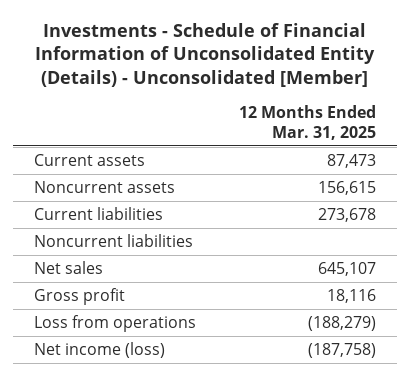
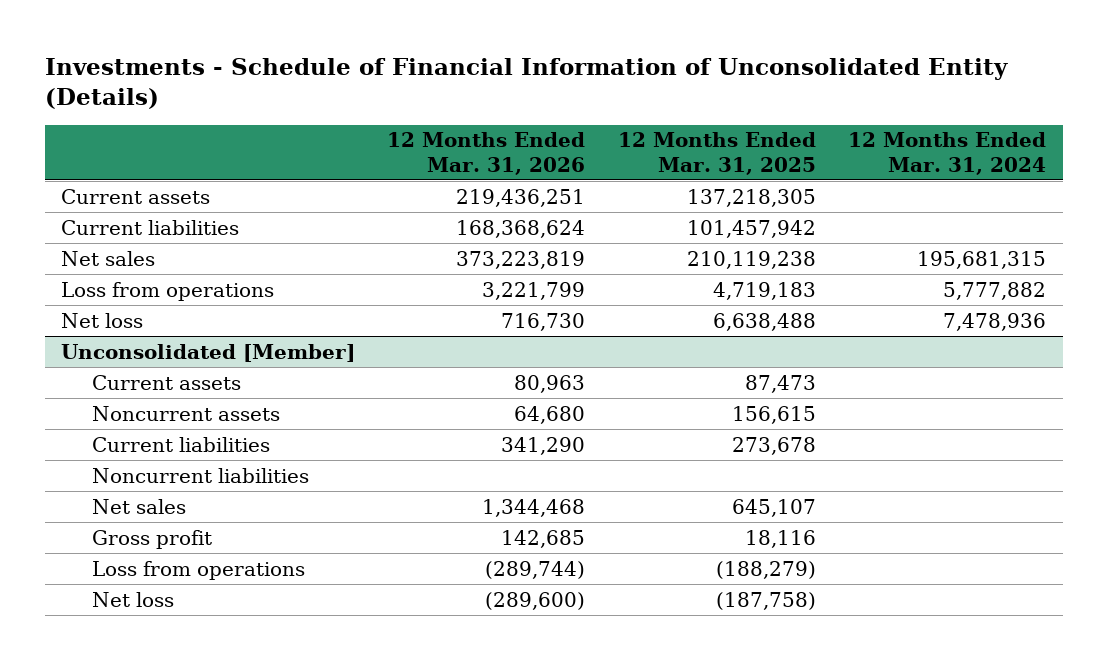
[35,22,376,87] Investments - Schedule of Financial Information of Unconsolidated Entity (Details) - Unconsolidated [Member] -> [44,58,1008,110] Investments - Schedule of Financial Information of Unconsolidated Entity (Details)
none -> [387,132,586,175] 12 Months Ended Mar. 31, 2026
none -> [848,132,1047,175] 12 Months Ended Mar. 31, 2024
none -> [60,188,210,204] Current assets
none -> [60,219,239,235] Current liabilities
none -> [60,250,155,266] Net sales
none -> [60,281,274,301] Loss from operations
none -> [60,312,143,328] Net loss
none -> [60,343,355,362] Unconsolidated [Member]
[34,341,166,358] Net income (loss) -> [91,591,174,607] Net loss

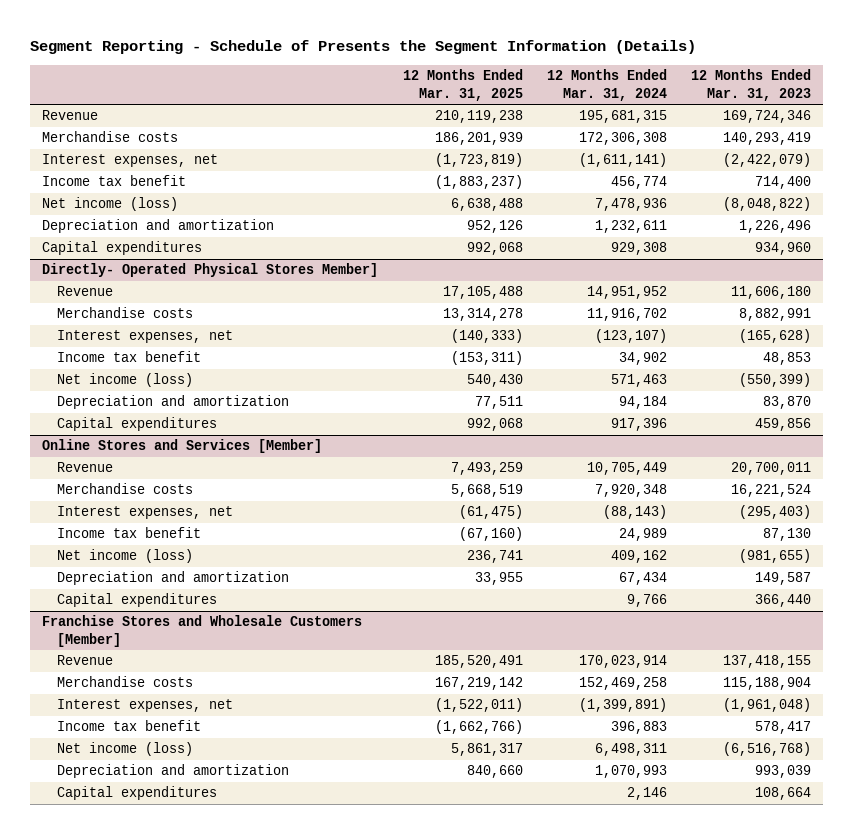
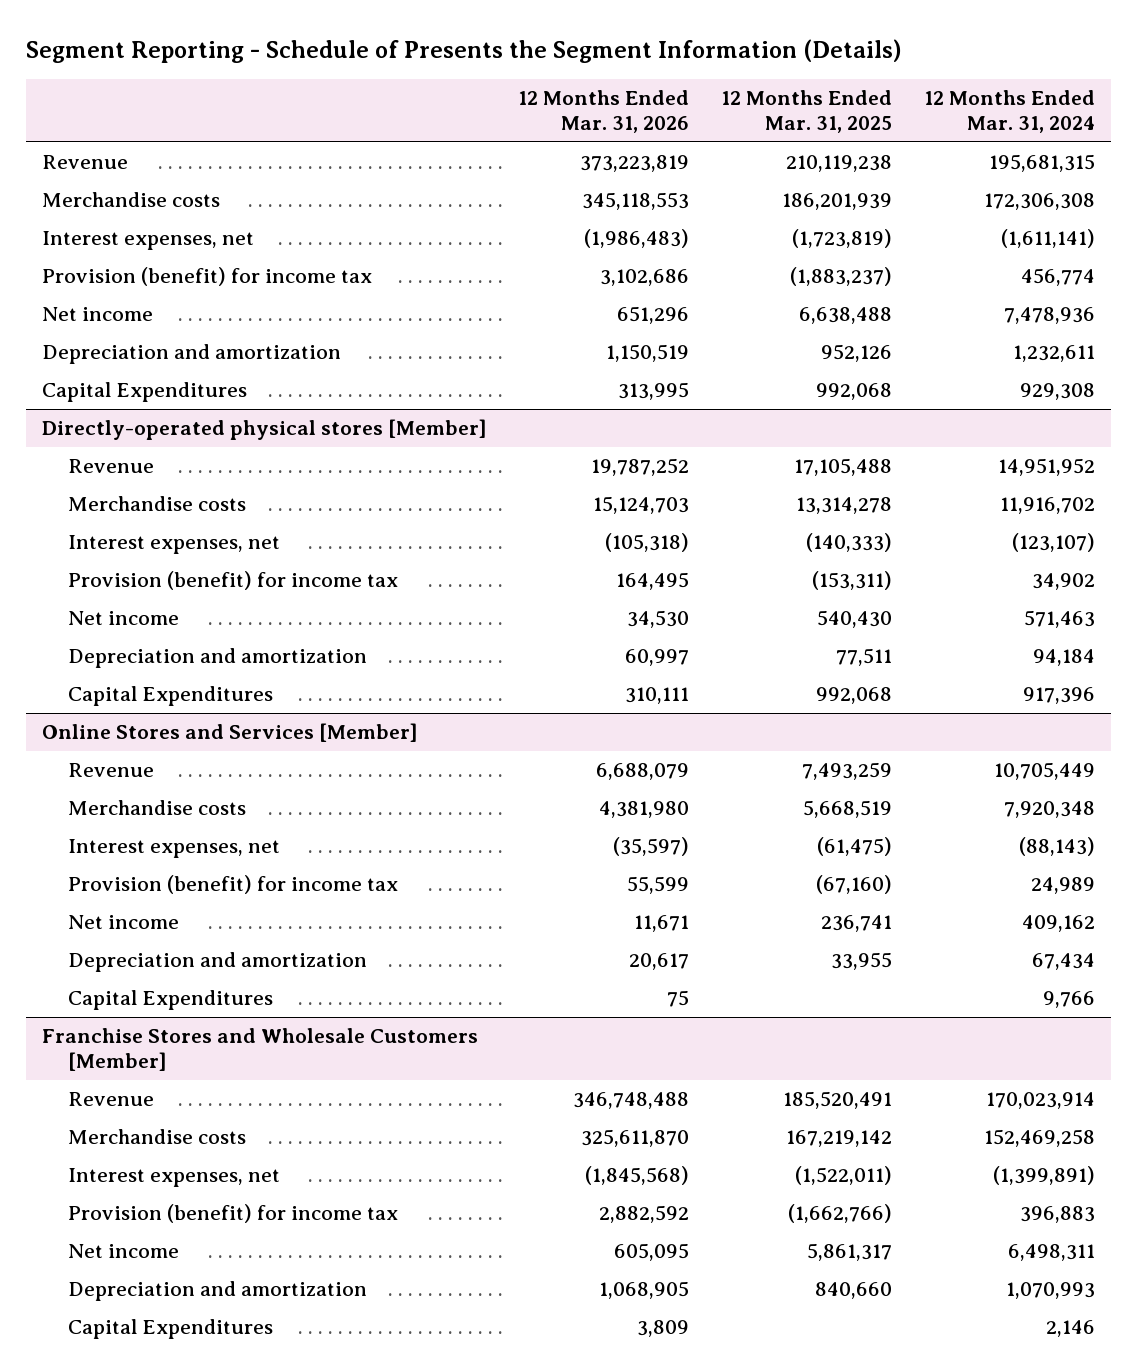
[691,69,812,101] 12 Months Ended Mar. 31, 2023 -> none
none -> [518,89,690,133] 12 Months Ended Mar. 31, 2026
[42,175,187,187] Income tax benefit -> [41,267,372,287] Provision (benefit) for income tax
[42,197,179,212] Net income (loss) -> [41,307,153,322] Net income
[42,241,203,256] Capital expenditures -> [41,382,247,403] Capital Expenditures
[42,263,379,278] Directly- Operated Physical Stores Member] -> [41,419,487,441] Directly-operated physical stores [Member]
[56,351,201,363] Income tax benefit -> [67,571,398,591] Provision (benefit) for income tax
[56,373,193,388] Net income (loss) -> [67,611,179,626] Net income
[56,417,217,432] Capital expenditures -> [67,686,273,707] Capital Expenditures
[56,527,201,539] Income tax benefit -> [67,875,398,895] Provision (benefit) for income tax
[56,549,193,564] Net income (loss) -> [67,915,179,930] Net income
[56,593,217,608] Capital expenditures -> [67,990,273,1011] Capital Expenditures
[56,720,201,732] Income tax benefit -> [67,1204,398,1224] Provision (benefit) for income tax
[56,742,193,757] Net income (loss) -> [67,1244,179,1259] Net income
[56,786,217,801] Capital expenditures -> [67,1319,273,1340] Capital Expenditures

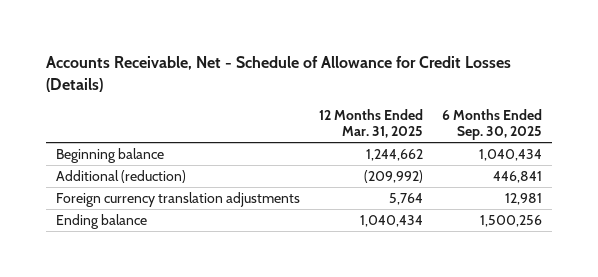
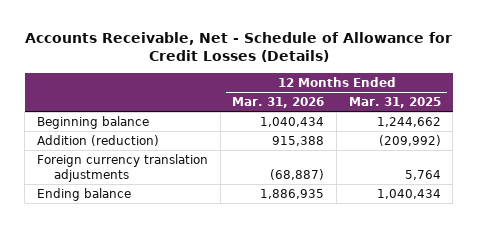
[442,108,543,141] 6 Months Ended Sep. 30, 2025 -> none
none -> [232,96,325,108] Mar. 31, 2026
[55,169,186,183] Additional (reduction) -> [36,134,159,146] Addition (reduction)

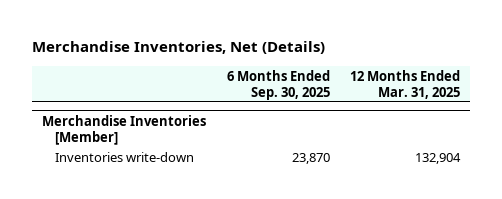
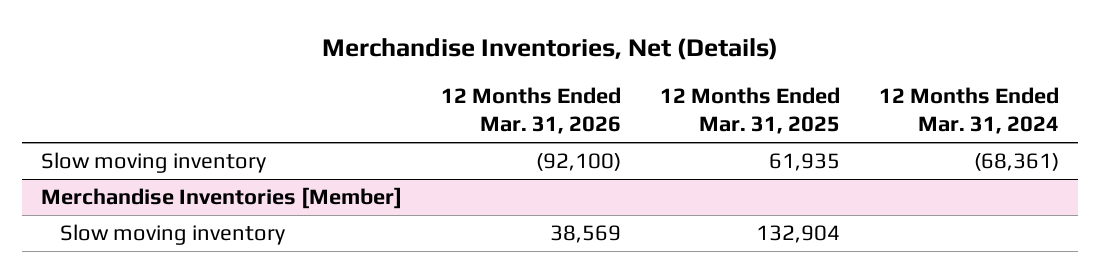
[226,69,330,100] 6 Months Ended Sep. 30, 2025 -> none
none -> [441,87,622,135] 12 Months Ended Mar. 31, 2026
none -> [878,87,1059,135] 12 Months Ended Mar. 31, 2024
none -> [41,151,267,173] Slow moving inventory
[54,151,194,162] Inventories write-down -> [60,223,286,245] Slow moving inventory

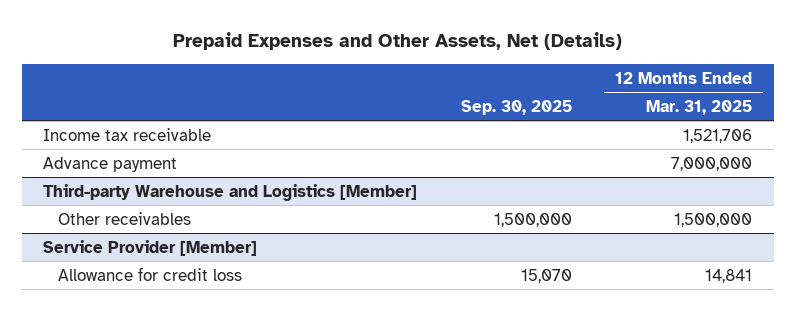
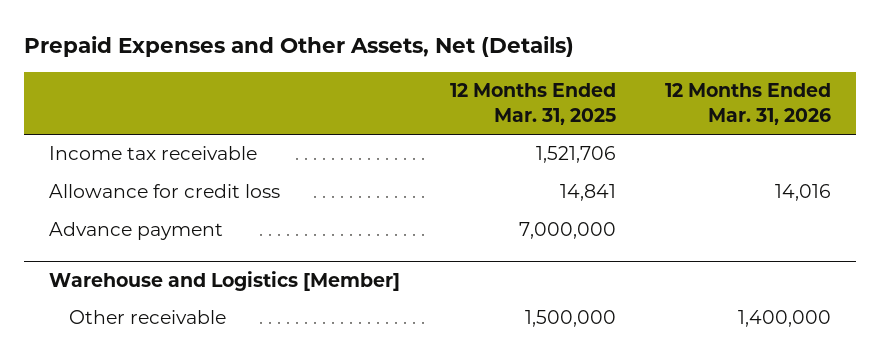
[460,99,572,115] Sep. 30, 2025 -> none
none -> [665,83,832,125] 12 Months Ended Mar. 31, 2026
[43,183,418,201] Third-party Warehouse and Logistics [Member] -> none
[57,211,191,225] Other receivables -> none
[43,239,258,256] Service Provider [Member] -> none
[43,156,178,172] Advance payment -> [48,222,223,241] Advance payment
none -> [48,270,400,291] Warehouse and Logistics [Member]
none -> [68,310,226,325] Other receivable

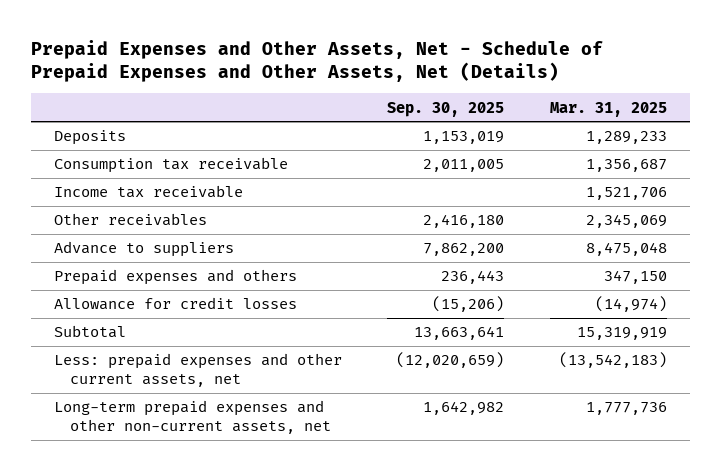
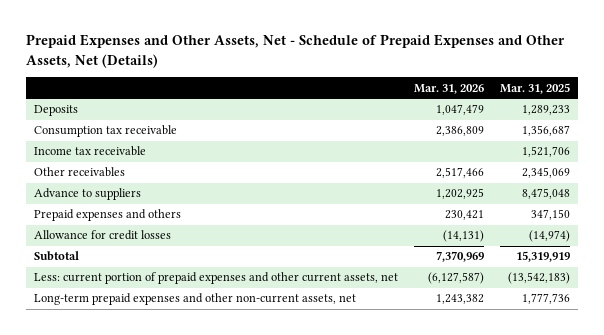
[387,101,505,117] Sep. 30, 2025 -> none
none -> [413,83,484,94] Mar. 31, 2026
[53,353,342,388] Less: prepaid expenses and other current assets, net -> [33,272,398,285] Less: current portion of prepaid expenses and other current assets, net

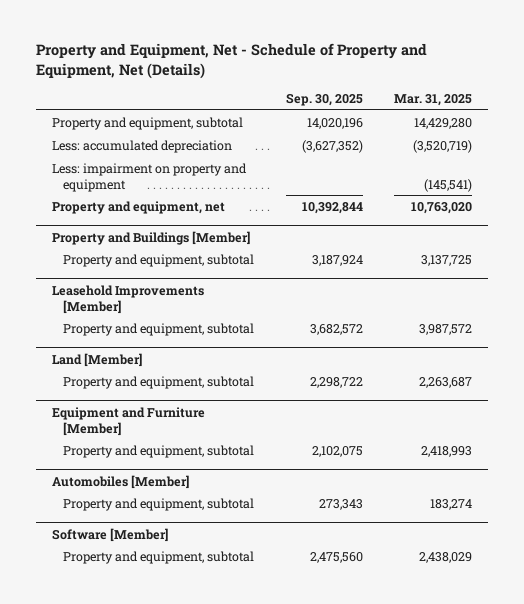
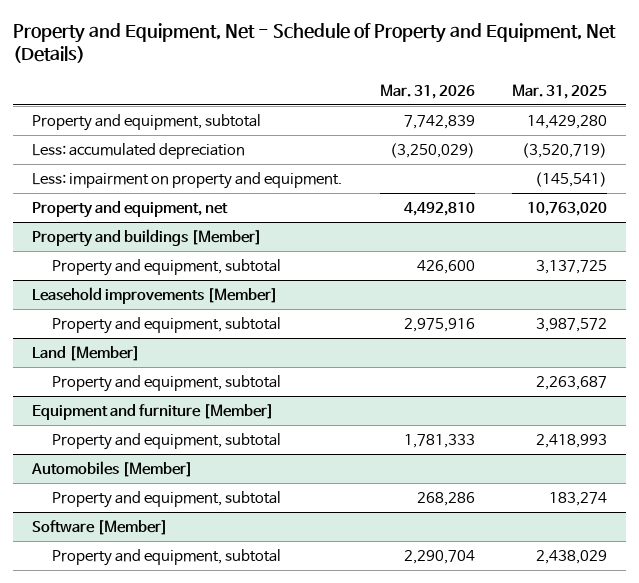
[285,92,363,106] Sep. 30, 2025 -> none
none -> [379,83,475,99] Mar. 31, 2026
[51,162,247,192] Less: impairment on property and equipment -> [32,172,343,190] Less: impairment on property and equipment.
[51,230,250,245] Property and Buildings [Member] -> [32,229,263,248] Property and buildings [Member]
[51,284,204,314] Leasehold Improvements [Member] -> [32,287,279,305] Leasehold improvements [Member]
[51,406,205,436] Equipment and Furniture [Member] -> [32,404,275,421] Equipment and furniture [Member]

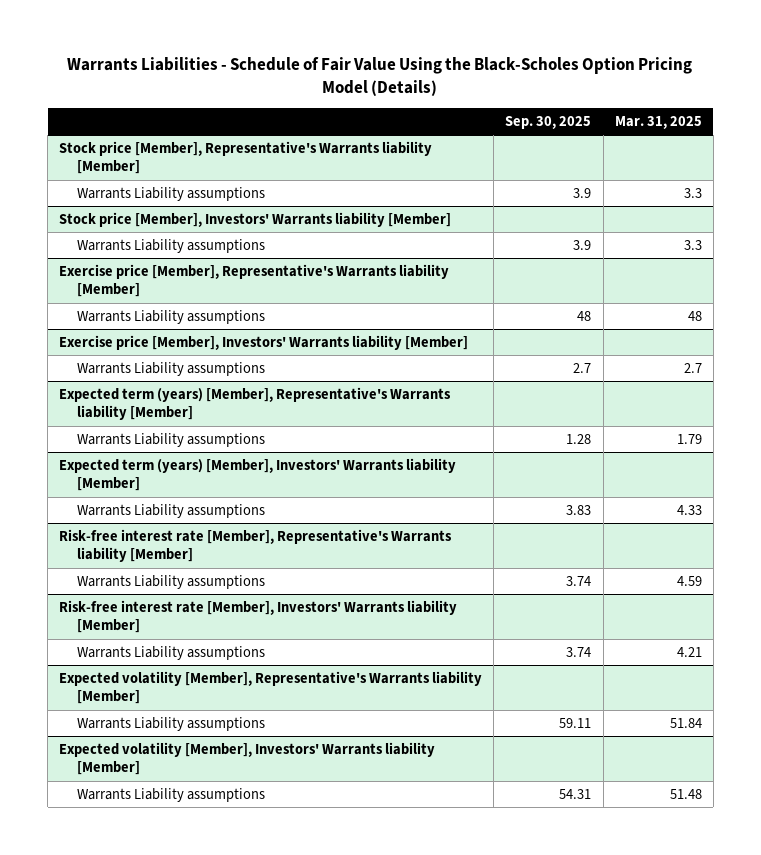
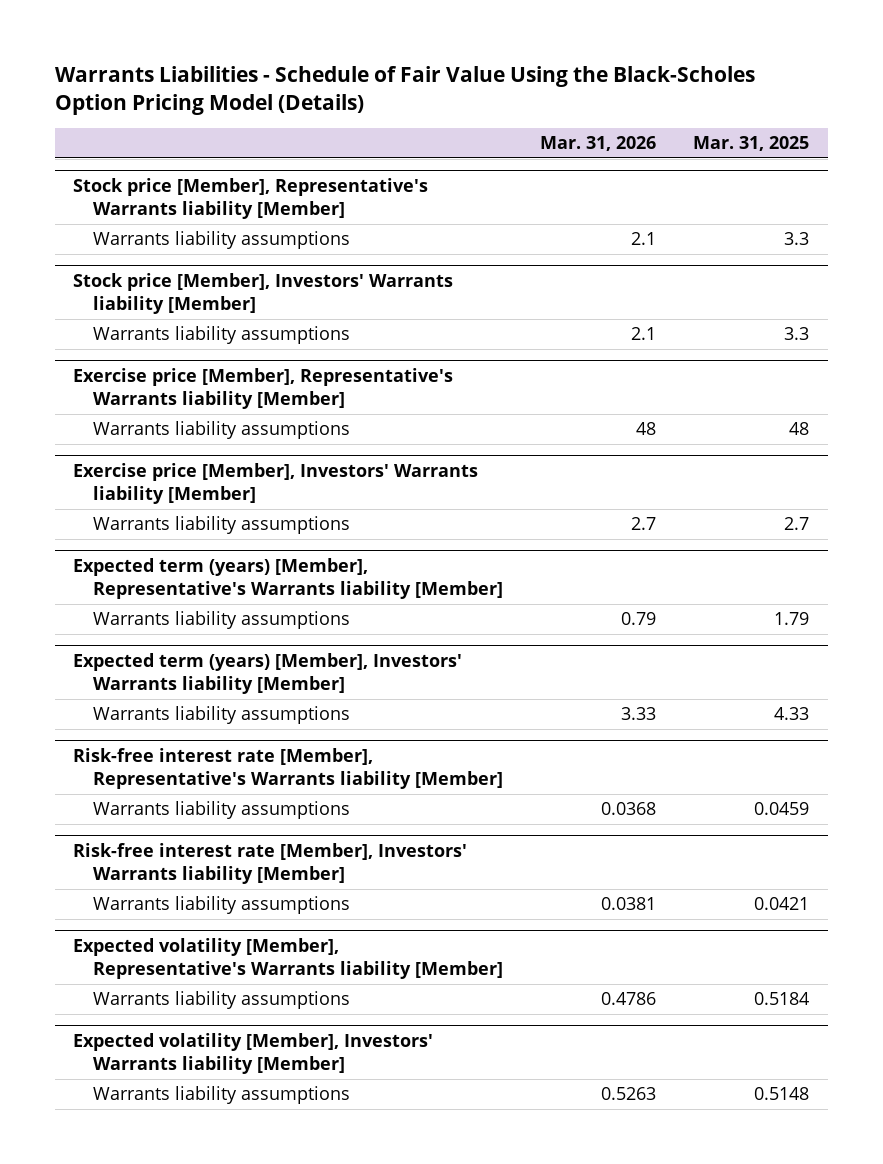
[505,115,592,129] Sep. 30, 2025 -> none
none -> [540,136,657,152] Mar. 31, 2026
[76,187,265,202] Warrants Liability assumptions -> [92,231,350,250] Warrants liability assumptions
[76,239,265,254] Warrants Liability assumptions -> [92,326,350,345] Warrants liability assumptions
[76,310,265,325] Warrants Liability assumptions -> [92,421,350,440] Warrants liability assumptions
[76,362,265,377] Warrants Liability assumptions -> [92,516,350,535] Warrants liability assumptions
[76,433,265,448] Warrants Liability assumptions -> [92,611,350,630] Warrants liability assumptions
[76,504,265,519] Warrants Liability assumptions -> [92,706,350,725] Warrants liability assumptions
[76,575,265,590] Warrants Liability assumptions -> [92,801,350,820] Warrants liability assumptions
[676,576,702,587] 4.59 -> [754,802,810,816] 0.0459
[76,646,265,661] Warrants Liability assumptions -> [92,896,350,915] Warrants liability assumptions
[676,647,702,658] 4.21 -> [754,897,810,911] 0.0421
[76,717,265,732] Warrants Liability assumptions -> [92,991,350,1010] Warrants liability assumptions
[669,718,702,729] 51.84 -> [754,992,810,1006] 0.5184
[76,788,265,803] Warrants Liability assumptions -> [92,1086,350,1105] Warrants liability assumptions
[669,789,702,800] 51.48 -> [754,1087,810,1101] 0.5148

